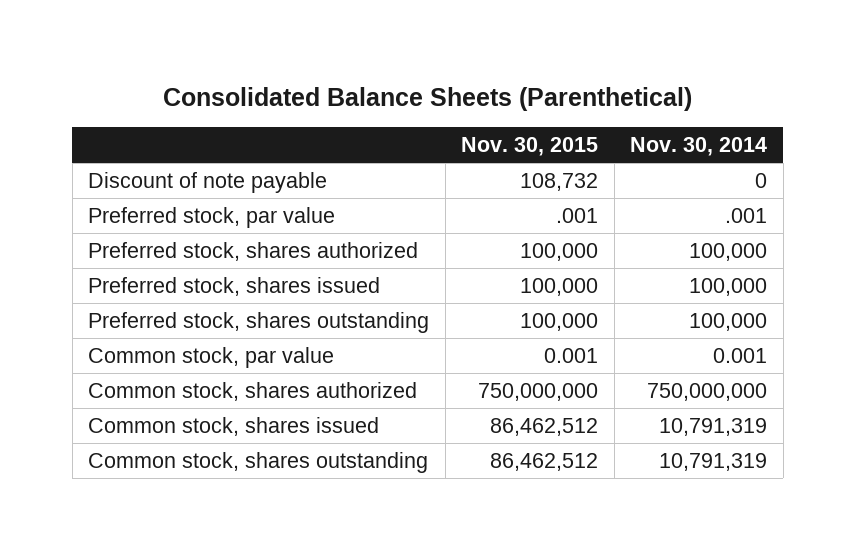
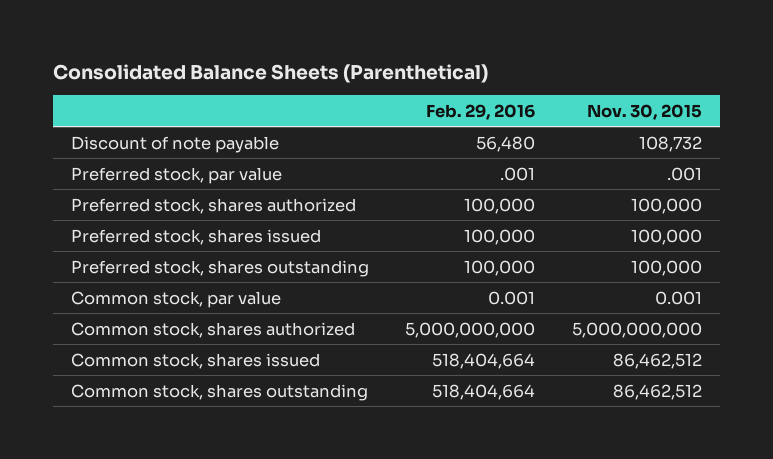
[630,137,768,157] Nov. 30, 2014 -> none
none -> [426,103,536,120] Feb. 29, 2016
[478,382,599,401] 750,000,000 -> [571,321,702,338] 5,000,000,000

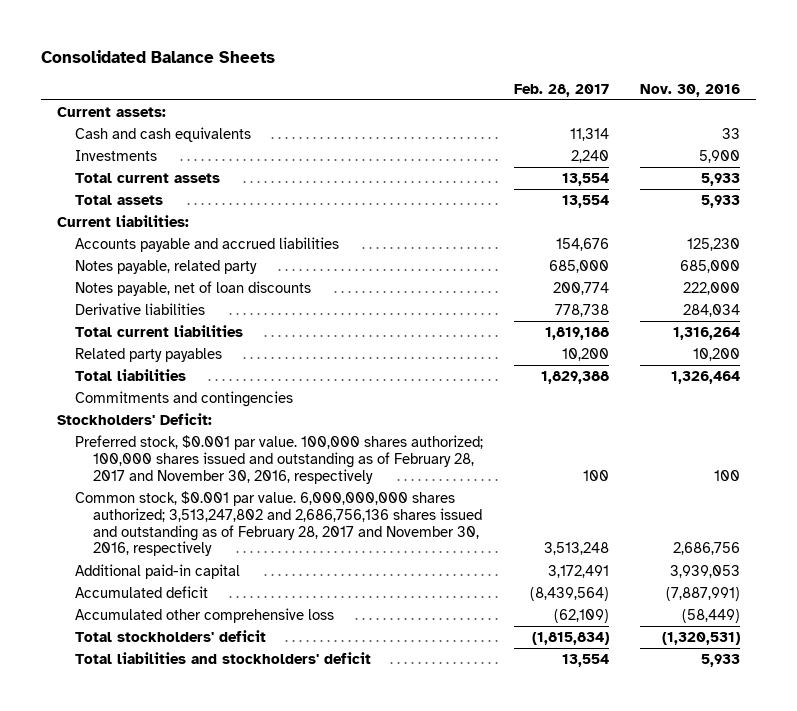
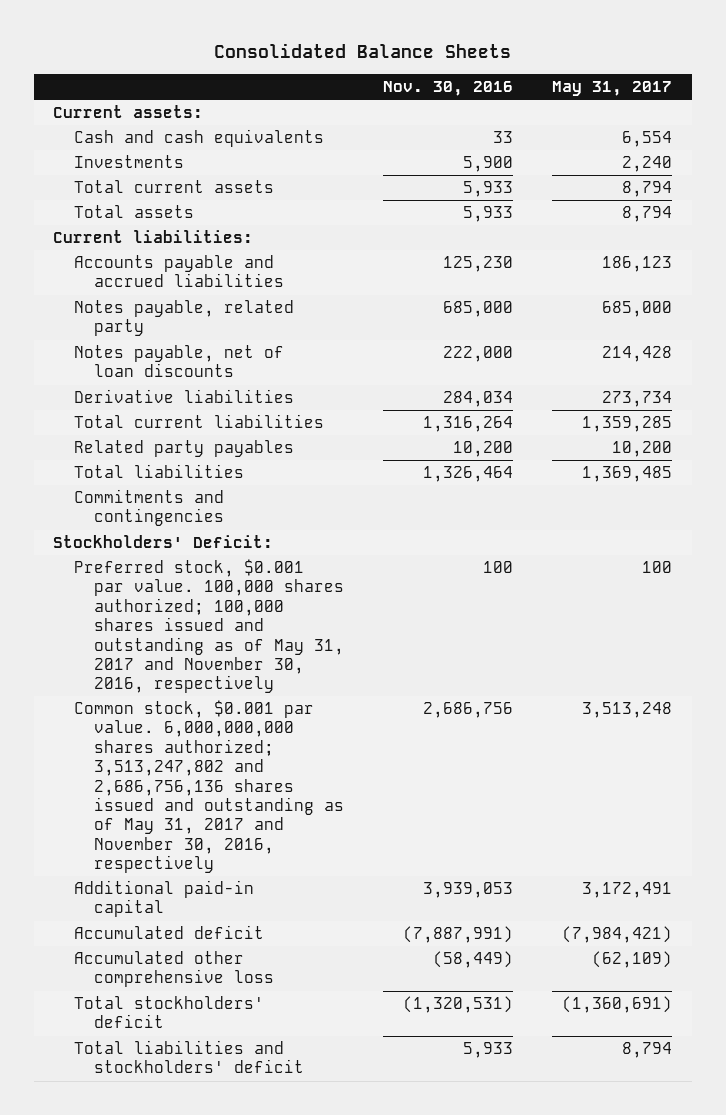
[514,83,610,97] Feb. 28, 2017 -> none
none -> [552,80,673,96] May 31, 2017
[74,434,483,484] Preferred stock, $0.001 par value. 100,000 shares authorized; 100,000 shares issued and outstanding as of February 28, 2017 and November 30, 2016, respectively -> [73,559,345,694] Preferred stock, $0.001 par value. 100,000 shares authorized; 100,000 shares issued and outstanding as of May 31, 2017 and November 30, 2016, respectively
[74,490,482,557] Common stock, $0.001 par value. 6,000,000,000 shares authorized; 3,513,247,802 and 2,686,756,136 shares issued and outstanding as of February 28, 2017 and November 30, 2016, respectively -> [73,700,345,874] Common stock, $0.001 par value. 6,000,000,000 shares authorized; 3,513,247,802 and 2,686,756,136 shares issued and outstanding as of May 31, 2017 and November 30, 2016, respectively

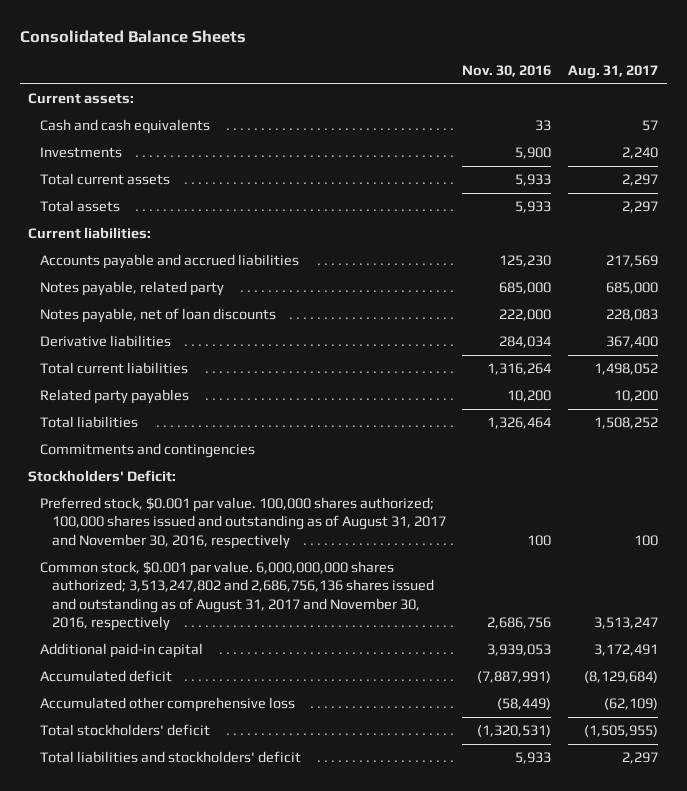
[552,80,673,96] May 31, 2017 -> none
none -> [568,64,659,79] Aug. 31, 2017
[73,559,345,694] Preferred stock, $0.001 par value. 100,000 shares authorized; 100,000 shares issued and outstanding as of May 31, 2017 and November 30, 2016, respectively -> [39,497,446,549] Preferred stock, $0.001 par value. 100,000 shares authorized; 100,000 shares issued and outstanding as of August 31, 2017 and November 30, 2016, respectively
[73,700,345,874] Common stock, $0.001 par value. 6,000,000,000 shares authorized; 3,513,247,802 and 2,686,756,136 shares issued and outstanding as of May 31, 2017 and November 30, 2016, respectively -> [39,561,434,631] Common stock, $0.001 par value. 6,000,000,000 shares authorized; 3,513,247,802 and 2,686,756,136 shares issued and outstanding as of August 31, 2017 and November 30, 2016, respectively

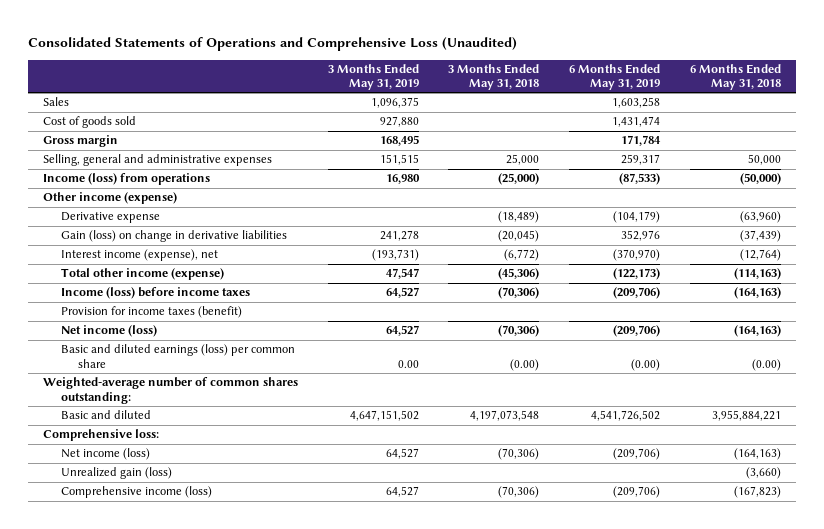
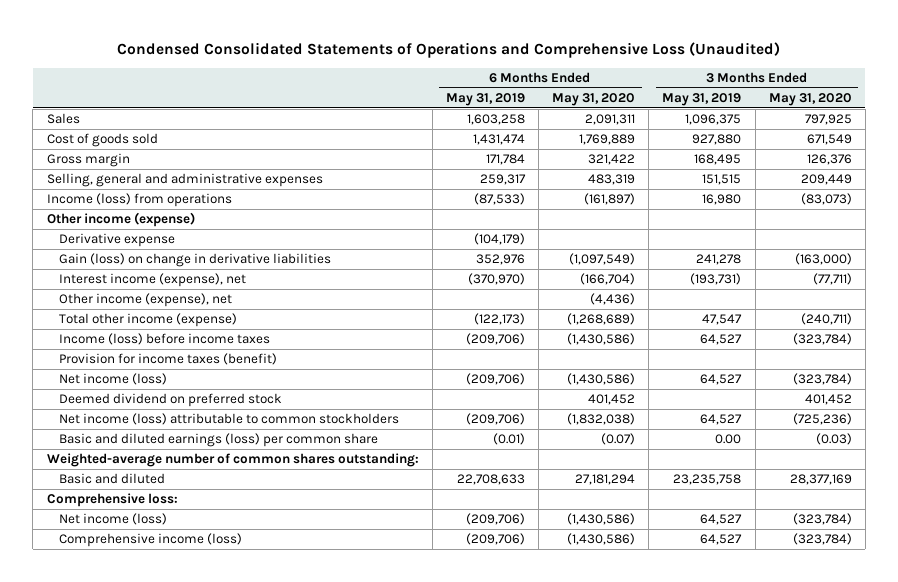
[27,37,517,52] Consolidated Statements of Operations and Comprehensive Loss (Unaudited) -> [117,42,781,59] Condensed Consolidated Statements of Operations and Comprehensive Loss (Unaudited)
[448,63,540,91] 3 Months Ended May 31, 2018 -> none
[689,63,781,91] 6 Months Ended May 31, 2018 -> none
none -> [552,93,636,107] May 31, 2020
none -> [768,93,852,107] May 31, 2020
none -> [58,293,232,308] Other income (expense), net
none -> [58,393,282,408] Deemed dividend on preferred stock
none -> [58,413,399,426] Net income (loss) attributable to common stockholders
[630,358,660,371] (0.00) -> [492,433,525,446] (0.01)
[349,410,419,422] 4,647,151,502 -> [673,474,742,486] 23,235,758
[590,410,660,422] 4,541,726,502 -> [456,474,525,486] 22,708,633
[60,467,172,480] Unrealized gain (loss) -> none

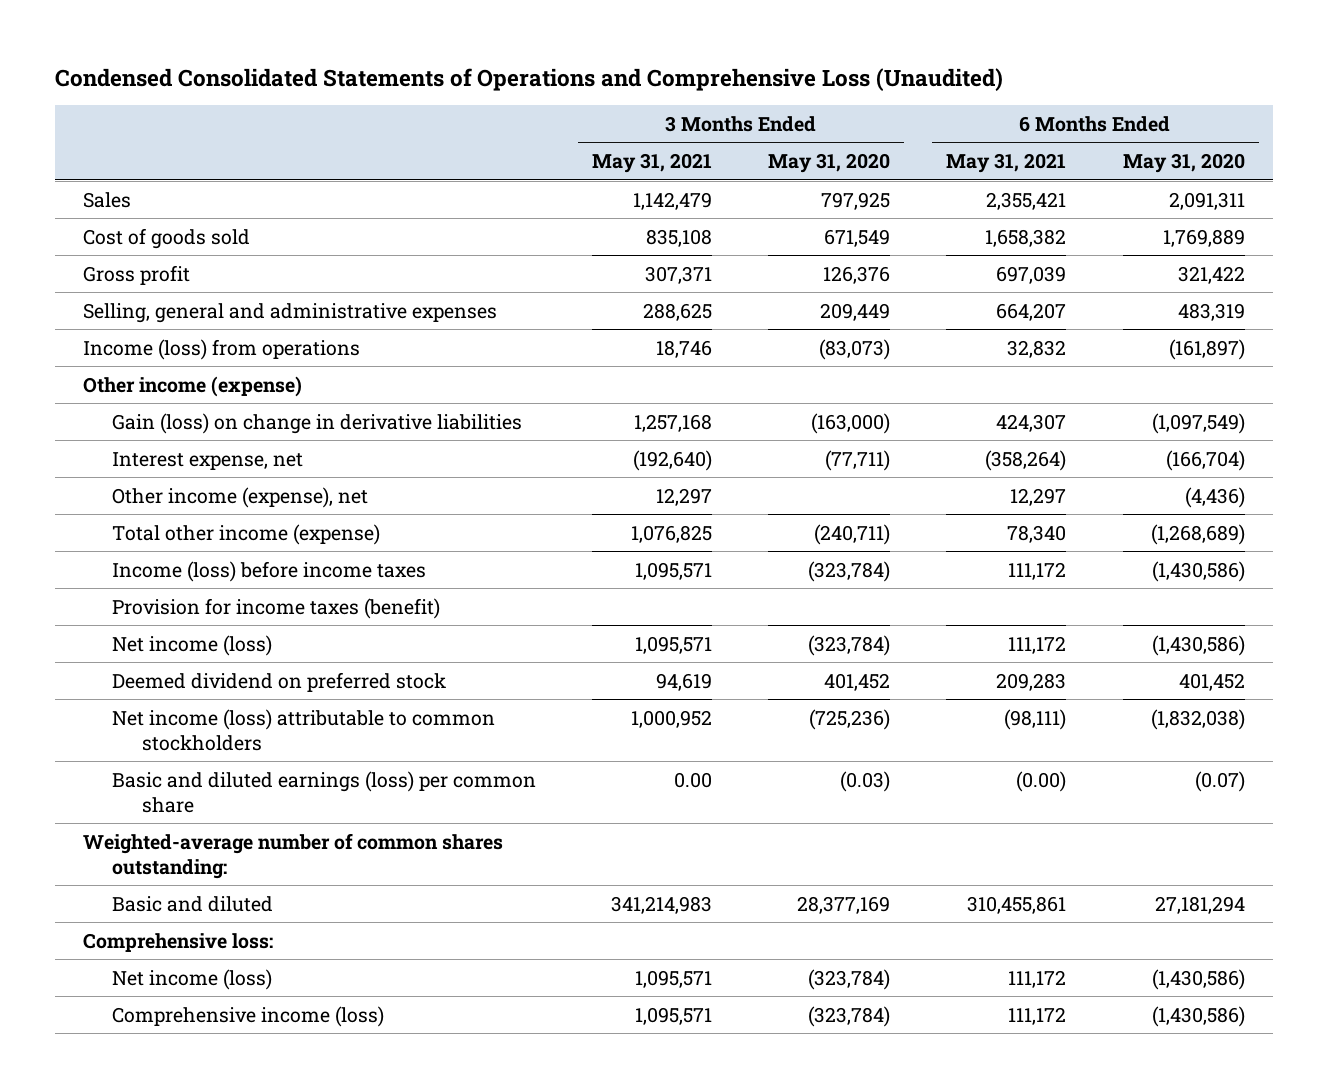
[445,93,525,107] May 31, 2019 -> none
[662,93,742,107] May 31, 2019 -> none
none -> [592,153,713,174] May 31, 2021
none -> [946,153,1067,174] May 31, 2021
[46,153,130,168] Gross margin -> [83,264,191,285] Gross profit
[58,233,175,248] Derivative expense -> none
[58,273,246,288] Interest income (expense), net -> [112,451,304,470] Interest expense, net

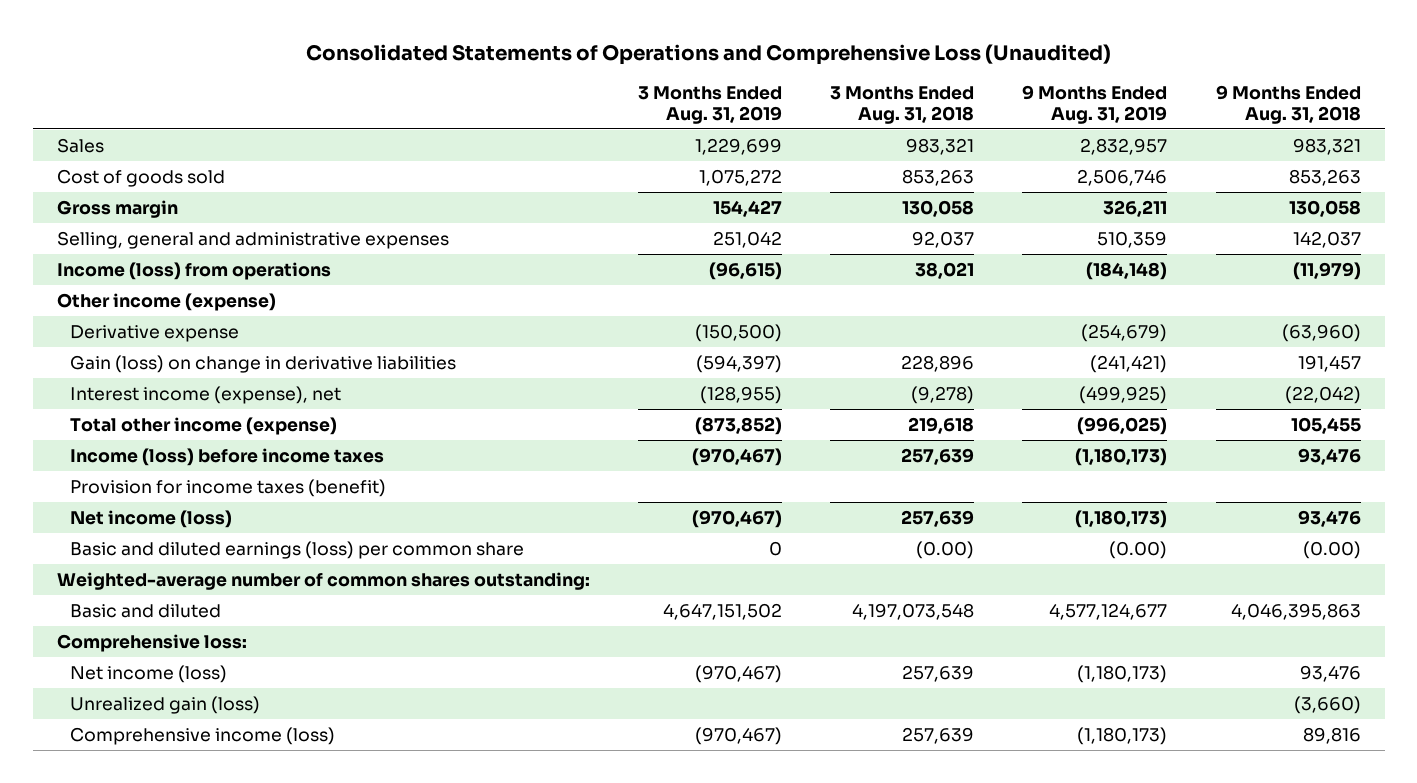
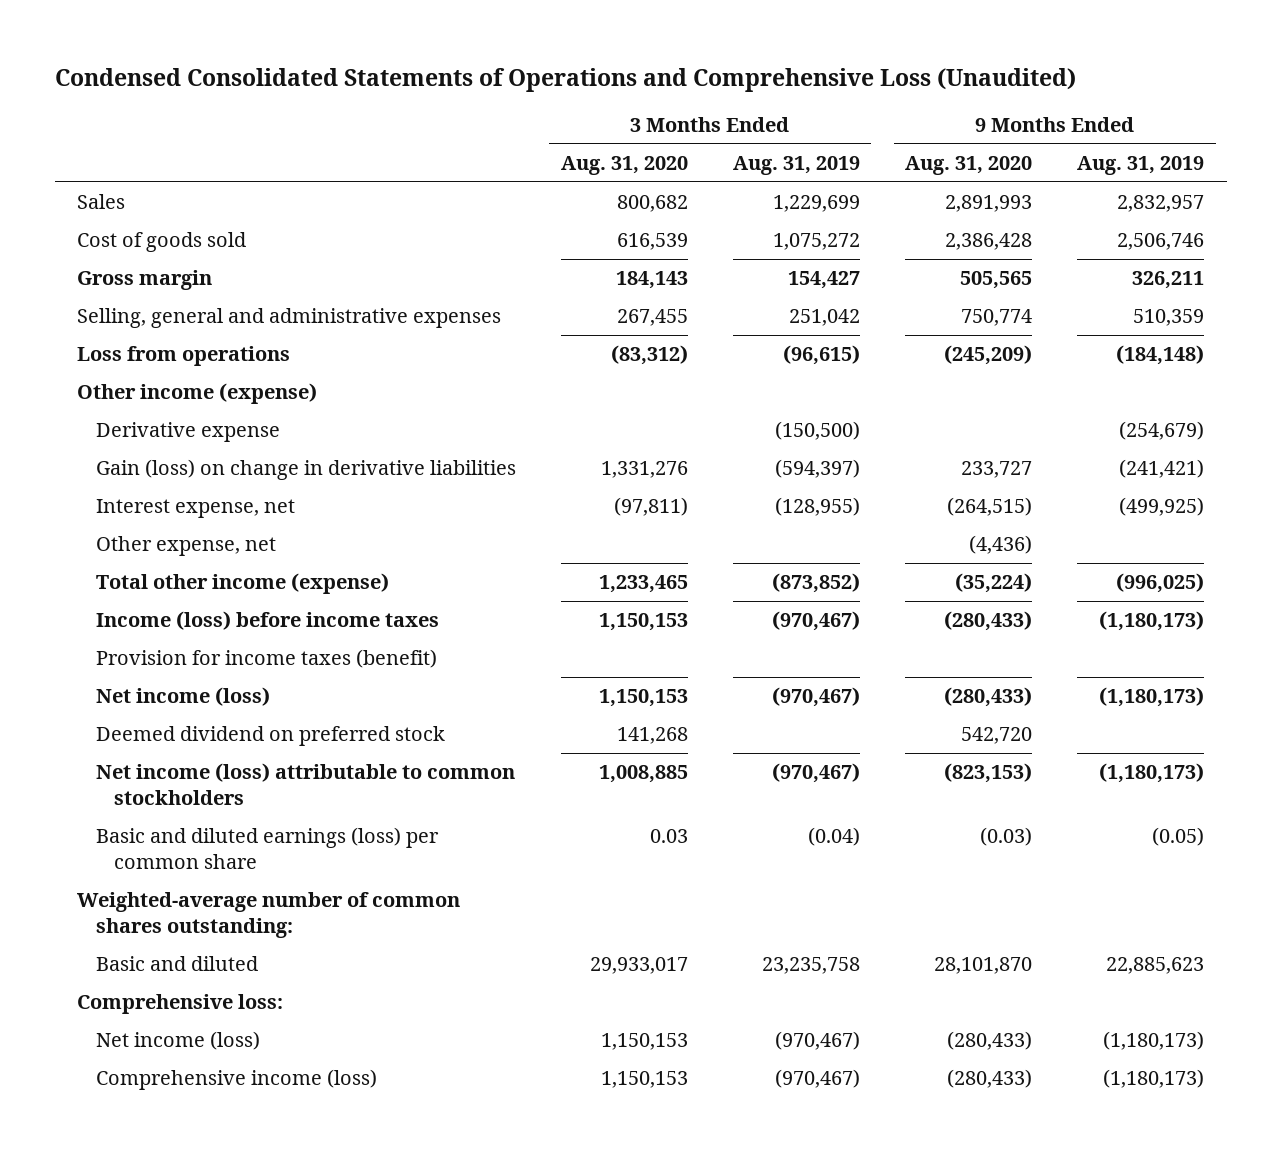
[305,43,1111,65] Consolidated Statements of Operations and Comprehensive Loss (Unaudited) -> [54,67,1076,92] Condensed Consolidated Statements of Operations and Comprehensive Loss (Unaudited)
[830,86,975,124] 3 Months Ended Aug. 31, 2018 -> none
[1215,85,1361,124] 9 Months Ended Aug. 31, 2018 -> none
none -> [560,155,688,175] Aug. 31, 2020
none -> [905,155,1033,175] Aug. 31, 2020
[56,261,331,280] Income (loss) from operations -> [77,346,291,367] Loss from operations
[69,385,341,404] Interest income (expense), net -> [95,499,295,519] Interest expense, net
none -> [95,536,276,557] Other expense, net
none -> [95,726,445,747] Deemed dividend on preferred stock
none -> [95,763,515,805] Net income (loss) attributable to common stockholders
[768,540,782,556] 0 -> [807,827,860,847] (0.04)
[1109,540,1168,559] (0.00) -> [1152,827,1205,847] (0.05)
[662,602,782,620] 4,647,151,502 -> [761,957,860,975] 23,235,758
[1049,602,1168,620] 4,577,124,677 -> [1106,957,1205,975] 22,885,623
[69,695,260,714] Unrealized gain (loss) -> none

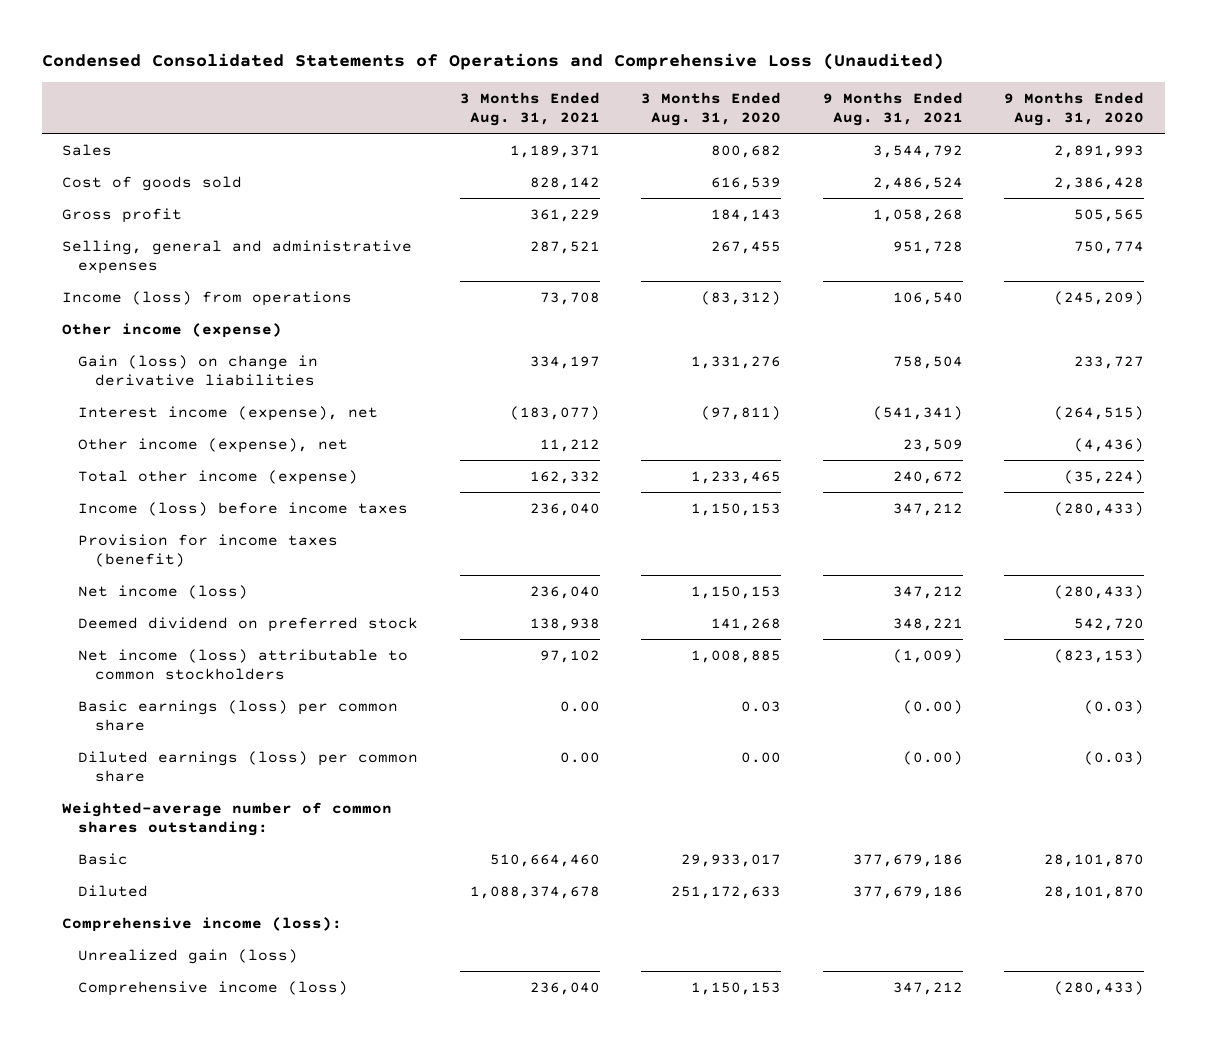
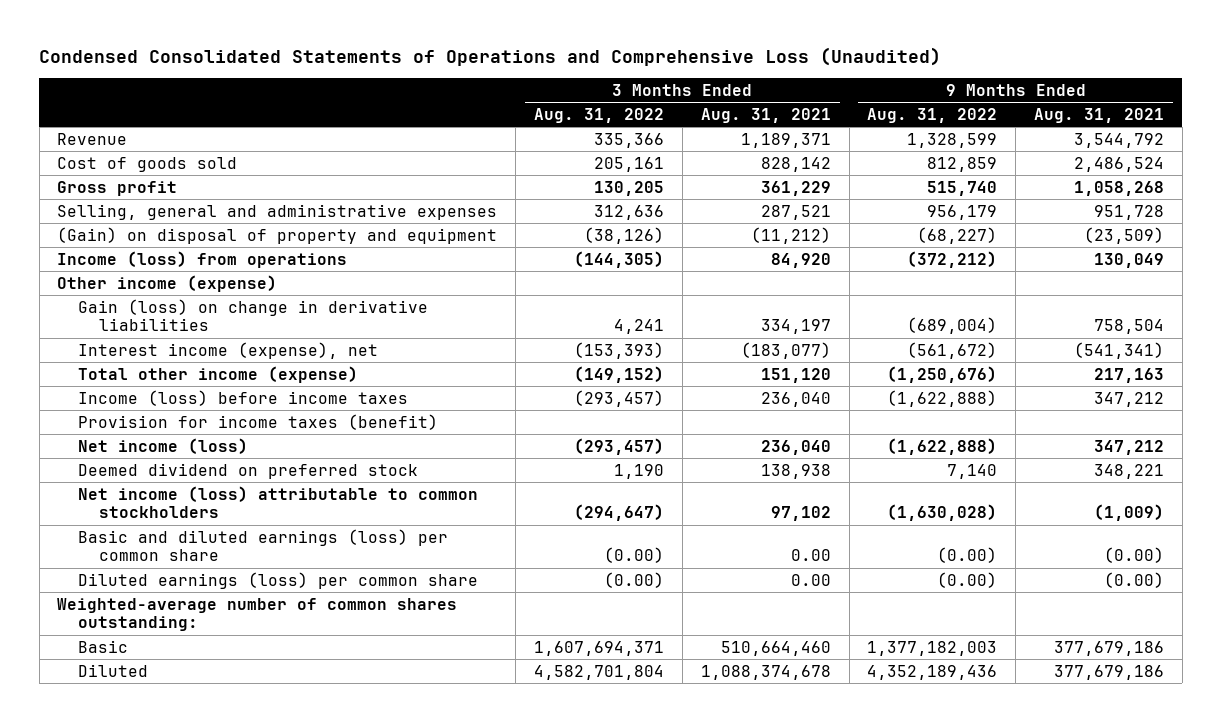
[641,91,782,127] 3 Months Ended Aug. 31, 2020 -> none
[1004,91,1145,127] 9 Months Ended Aug. 31, 2020 -> none
none -> [534,107,665,123] Aug. 31, 2022
none -> [867,107,998,123] Aug. 31, 2022
[62,143,113,156] Sales -> [57,132,128,145] Revenue
none -> [57,226,498,244] (Gain) on disposal of property and equipment
[539,291,600,305] 73,708 -> [770,252,831,268] 84,920
[892,291,963,305] 106,540 -> [1094,252,1165,268] 130,049
[78,437,349,453] Other income (expense), net -> none
[529,470,600,484] 162,332 -> [760,367,831,383] 151,120
[892,470,963,484] 240,672 -> [1094,367,1165,383] 217,163
[78,699,399,731] Basic earnings (loss) per common share -> [78,528,449,562] Basic and diluted earnings (loss) per common share
[62,916,343,932] Comprehensive income (loss): -> none
[78,948,299,964] Unrealized gain (loss) -> none
[78,980,349,996] Comprehensive income (loss) -> none

